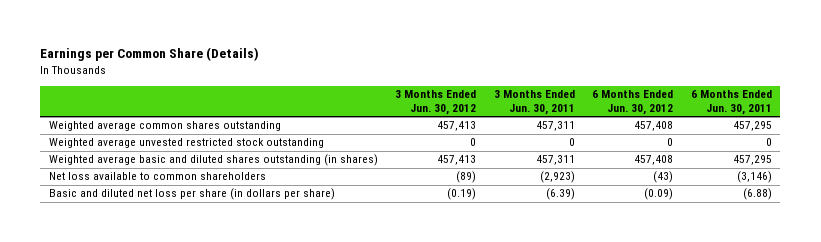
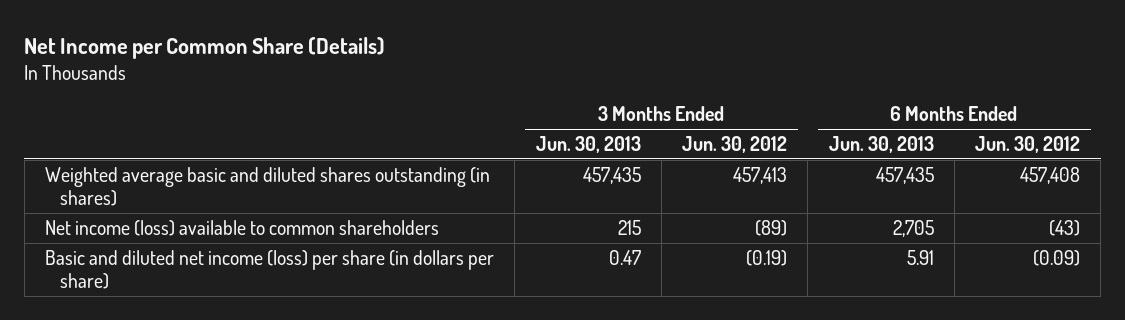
[40,47,260,62] Earnings per Common Share (Details) -> [24,37,386,60] Net Income per Common Share (Details)
[493,90,575,116] 3 Months Ended Jun. 30, 2011 -> none
[690,90,772,116] 6 Months Ended Jun. 30, 2011 -> none
none -> [535,136,641,154] Jun. 30, 2013
none -> [828,136,934,154] Jun. 30, 2013
[48,121,281,132] Weighted average common shares outstanding -> none
[48,138,324,149] Weighted average unvested restricted stock outstanding -> none
[48,172,266,181] Net loss available to common shareholders -> [45,219,440,236] Net income (loss) available to common shareholders
[48,188,335,201] Basic and diluted net loss per share (in dollars per share) -> [45,249,495,289] Basic and diluted net income (loss) per share (in dollars per share)

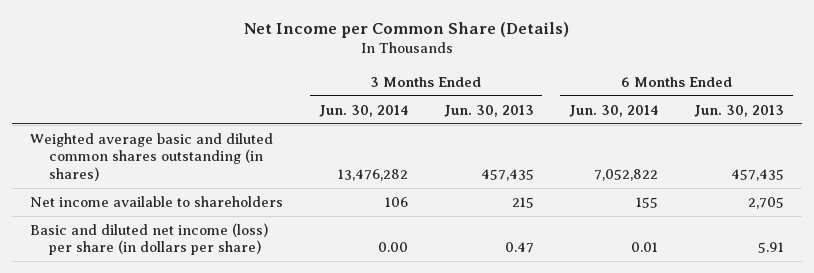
[682,136,788,154] Jun. 30, 2012 -> none
[975,136,1081,154] Jun. 30, 2012 -> none
none -> [318,104,408,117] Jun. 30, 2014
none -> [569,104,659,117] Jun. 30, 2014
[45,166,491,206] Weighted average basic and diluted shares outstanding (in shares) -> [29,132,273,181] Weighted average basic and diluted common shares outstanding (in shares)
[45,219,440,236] Net income (loss) available to common shareholders -> [29,195,283,207] Net income available to shareholders

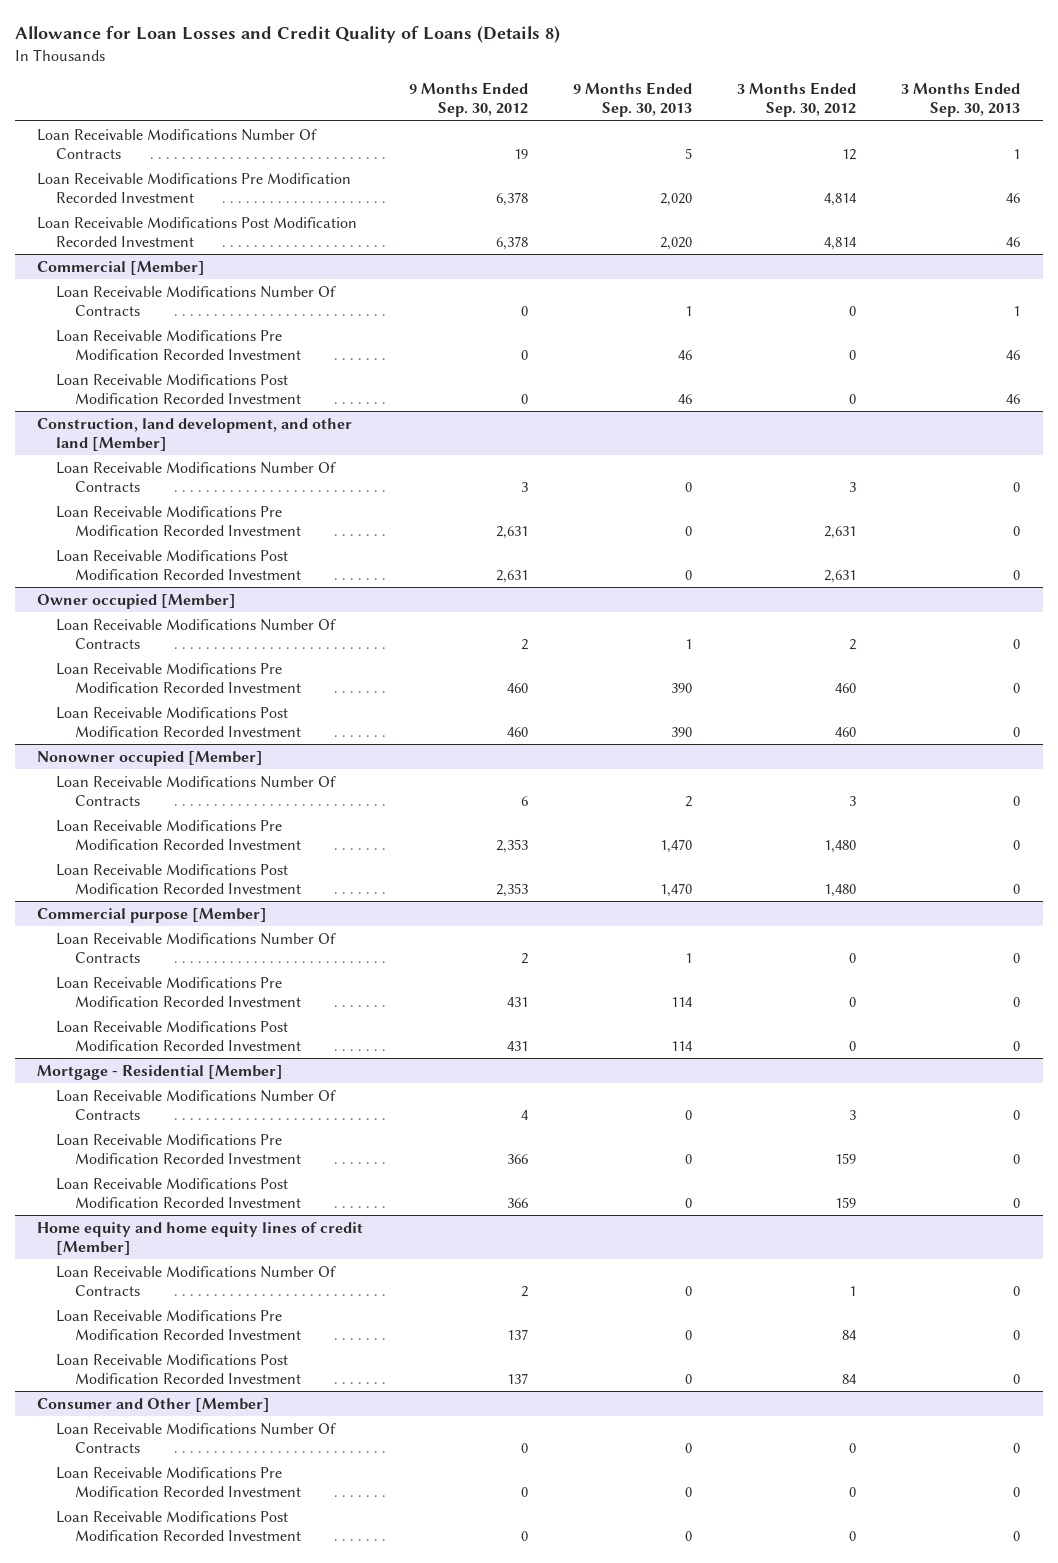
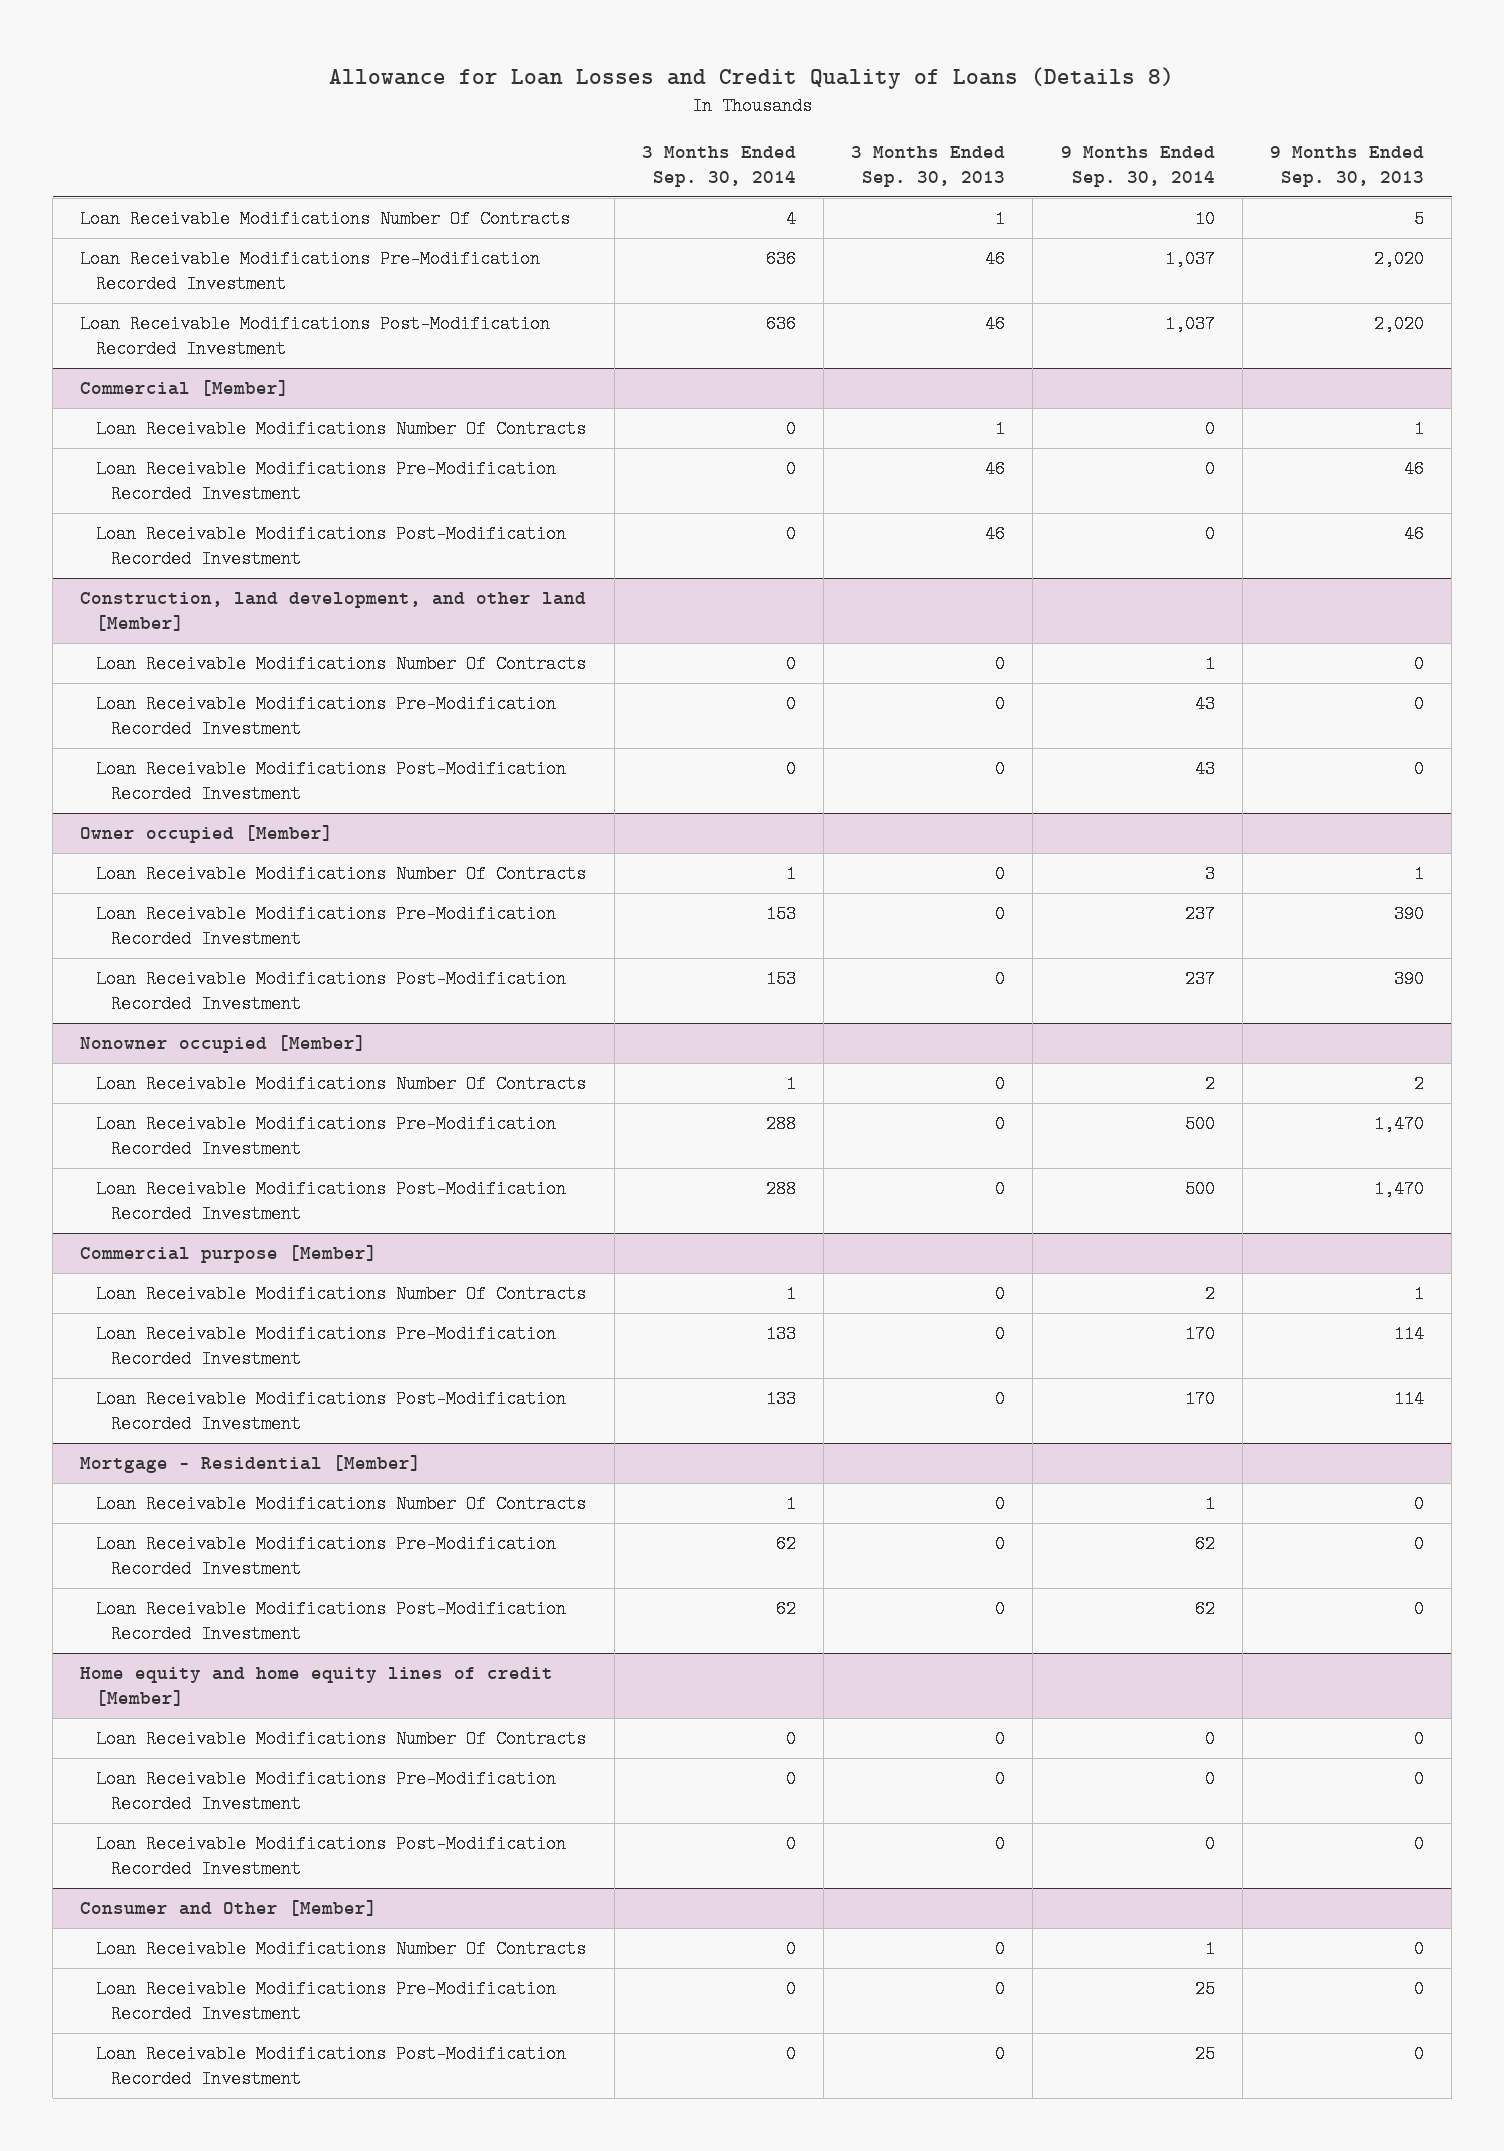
[408,82,528,118] 9 Months Ended Sep. 30, 2012 -> none
[737,82,857,118] 3 Months Ended Sep. 30, 2012 -> none
none -> [641,145,796,187] 3 Months Ended Sep. 30, 2014
none -> [1060,145,1215,187] 9 Months Ended Sep. 30, 2014
[37,172,352,203] Loan Receivable Modifications Pre Modification Recorded Investment -> [80,250,541,294] Loan Receivable Modifications Pre-Modification Recorded Investment
[37,216,358,247] Loan Receivable Modifications Post Modification Recorded Investment -> [80,315,551,359] Loan Receivable Modifications Post-Modification Recorded Investment
[56,329,302,360] Loan Receivable Modifications Pre Modification Recorded Investment -> [95,460,556,504] Loan Receivable Modifications Pre-Modification Recorded Investment
[56,373,302,404] Loan Receivable Modifications Post Modification Recorded Investment -> [95,525,566,569] Loan Receivable Modifications Post-Modification Recorded Investment
[56,505,302,536] Loan Receivable Modifications Pre Modification Recorded Investment -> [95,695,556,739] Loan Receivable Modifications Pre-Modification Recorded Investment
[56,549,302,580] Loan Receivable Modifications Post Modification Recorded Investment -> [95,760,566,804] Loan Receivable Modifications Post-Modification Recorded Investment
[56,662,302,693] Loan Receivable Modifications Pre Modification Recorded Investment -> [95,905,556,949] Loan Receivable Modifications Pre-Modification Recorded Investment
[56,706,302,737] Loan Receivable Modifications Post Modification Recorded Investment -> [95,970,566,1014] Loan Receivable Modifications Post-Modification Recorded Investment
[56,819,302,850] Loan Receivable Modifications Pre Modification Recorded Investment -> [95,1115,556,1159] Loan Receivable Modifications Pre-Modification Recorded Investment
[56,863,302,894] Loan Receivable Modifications Post Modification Recorded Investment -> [95,1180,566,1224] Loan Receivable Modifications Post-Modification Recorded Investment
[56,976,302,1007] Loan Receivable Modifications Pre Modification Recorded Investment -> [95,1325,556,1369] Loan Receivable Modifications Pre-Modification Recorded Investment
[56,1020,302,1051] Loan Receivable Modifications Post Modification Recorded Investment -> [95,1390,566,1434] Loan Receivable Modifications Post-Modification Recorded Investment
[56,1133,302,1164] Loan Receivable Modifications Pre Modification Recorded Investment -> [95,1535,556,1579] Loan Receivable Modifications Pre-Modification Recorded Investment
[56,1177,302,1208] Loan Receivable Modifications Post Modification Recorded Investment -> [95,1600,566,1644] Loan Receivable Modifications Post-Modification Recorded Investment
[56,1309,302,1340] Loan Receivable Modifications Pre Modification Recorded Investment -> [95,1770,556,1814] Loan Receivable Modifications Pre-Modification Recorded Investment
[56,1353,302,1384] Loan Receivable Modifications Post Modification Recorded Investment -> [95,1835,566,1879] Loan Receivable Modifications Post-Modification Recorded Investment
[56,1466,302,1497] Loan Receivable Modifications Pre Modification Recorded Investment -> [95,1980,556,2024] Loan Receivable Modifications Pre-Modification Recorded Investment
[56,1510,302,1541] Loan Receivable Modifications Post Modification Recorded Investment -> [95,2045,566,2089] Loan Receivable Modifications Post-Modification Recorded Investment

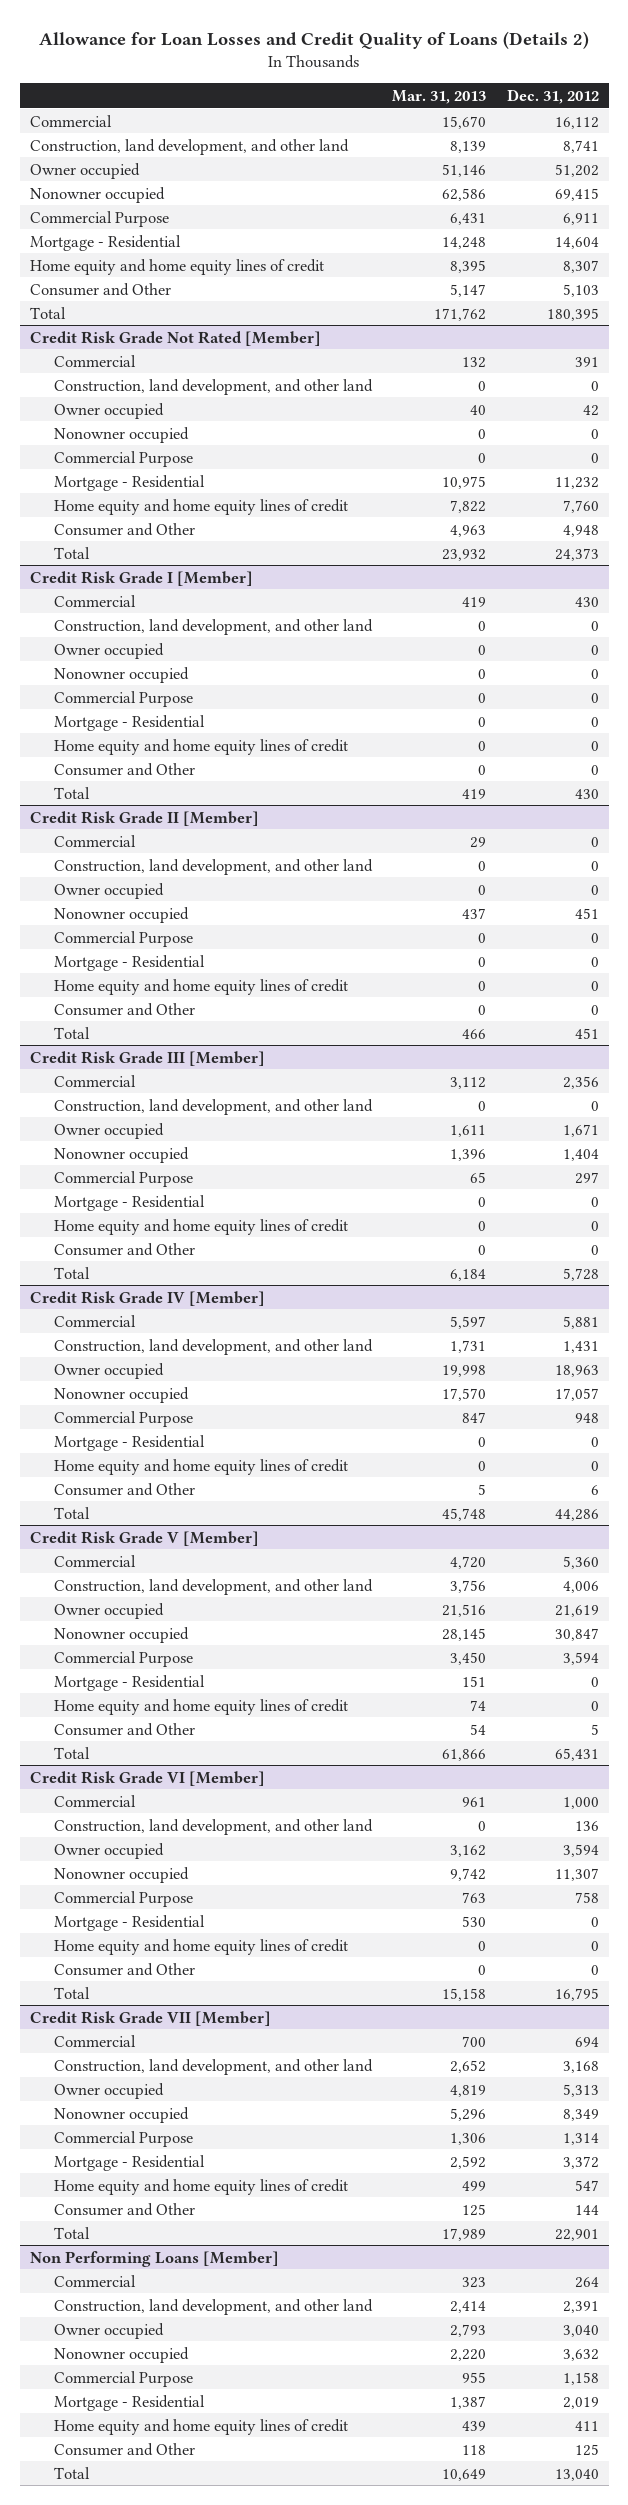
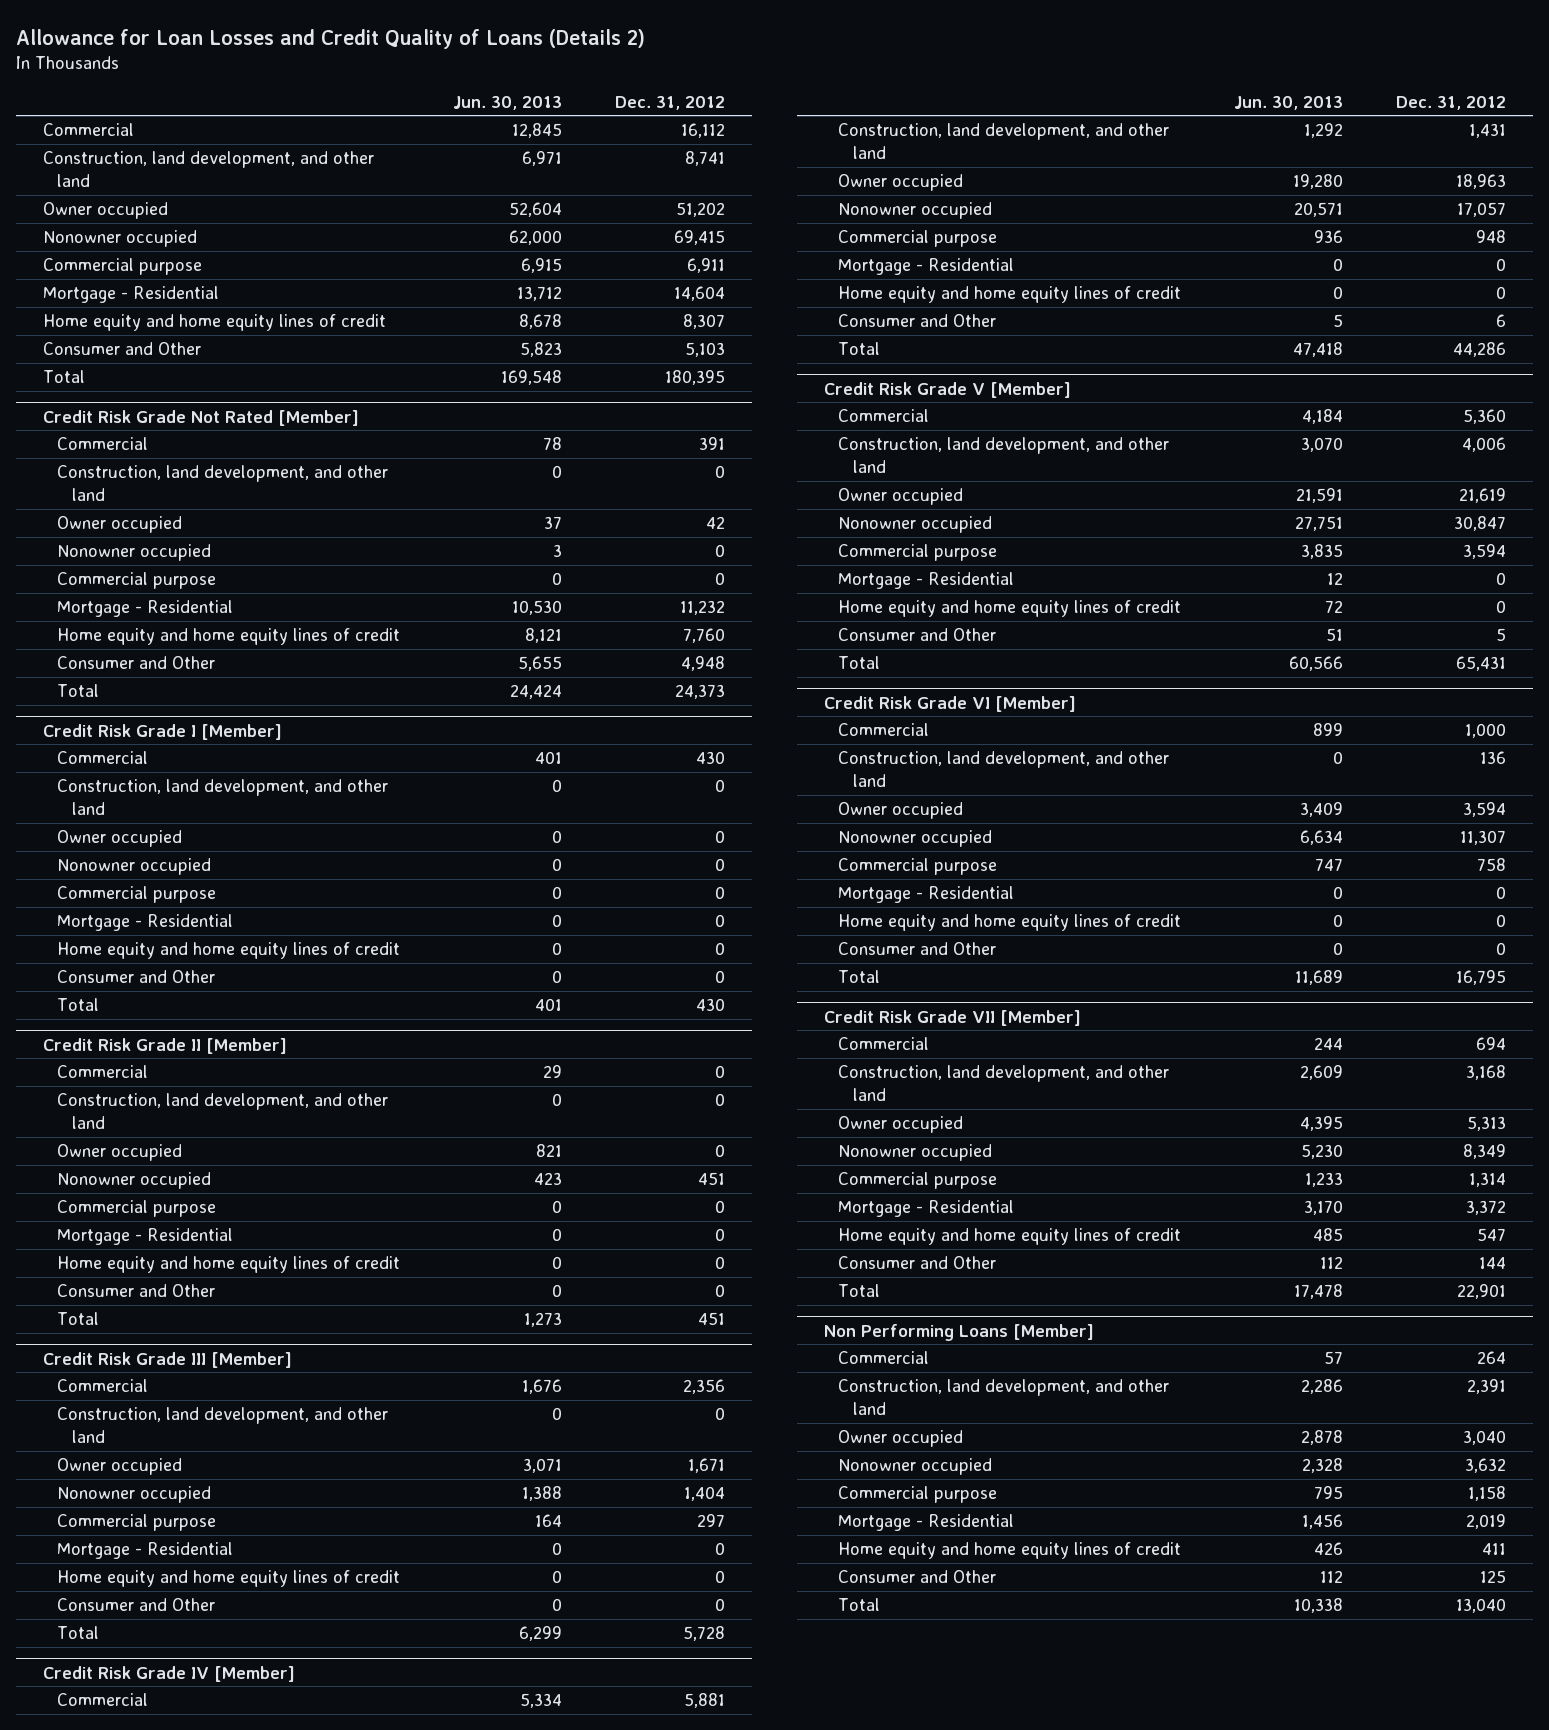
[392,89,487,104] Mar. 31, 2013 -> none
none -> [453,95,563,110] Jun. 30, 2013
[29,210,169,227] Commercial Purpose -> [42,258,202,276] Commercial purpose
[53,450,193,467] Commercial Purpose -> [57,572,217,590] Commercial purpose
[53,690,193,707] Commercial Purpose -> [57,886,217,904] Commercial purpose
[53,930,193,947] Commercial Purpose -> [57,1200,217,1218] Commercial purpose
[53,1170,193,1187] Commercial Purpose -> [57,1514,217,1532] Commercial purpose
[53,1410,193,1427] Commercial Purpose -> [838,230,998,248] Commercial purpose
[53,1650,193,1667] Commercial Purpose -> [838,544,998,562] Commercial purpose
[53,1890,193,1907] Commercial Purpose -> [838,858,998,876] Commercial purpose
[53,2130,193,2147] Commercial Purpose -> [838,1172,998,1190] Commercial purpose
[53,2370,193,2387] Commercial Purpose -> [838,1486,998,1504] Commercial purpose

